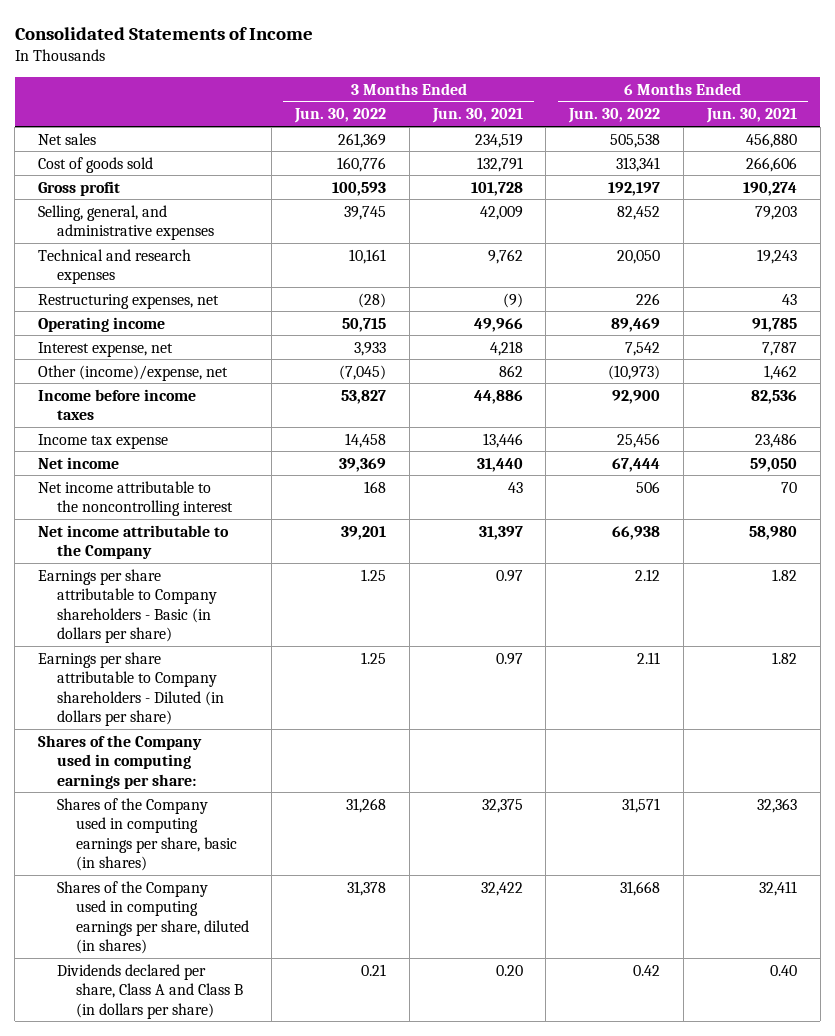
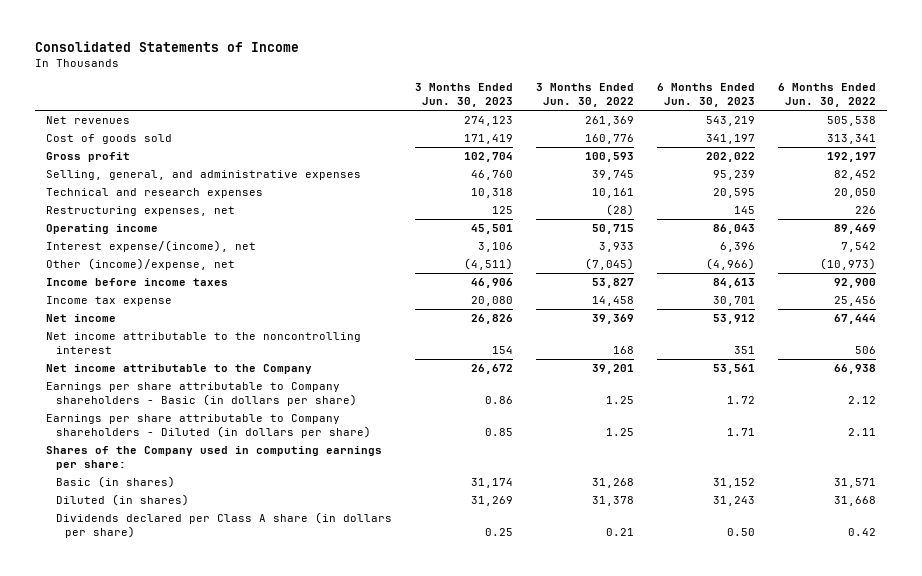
[431,108,523,124] Jun. 30, 2021 -> none
[705,108,797,124] Jun. 30, 2021 -> none
none -> [414,83,513,108] 3 Months Ended Jun. 30, 2023
none -> [656,83,755,108] 6 Months Ended Jun. 30, 2023
[37,132,96,145] Net sales -> [46,115,131,124] Net revenues
[37,341,173,357] Interest expense, net -> [46,239,257,252] Interest expense/(income), net
[56,797,237,872] Shares of the Company used in computing earnings per share, basic (in shares) -> [55,475,175,488] Basic (in shares)
[56,880,249,955] Shares of the Company used in computing earnings per share, diluted (in shares) -> [55,493,189,506] Diluted (in shares)
[56,963,243,1019] Dividends declared per share, Class A and Class B (in dollars per share) -> [55,511,392,539] Dividends declared per Class A share (in dollars per share)

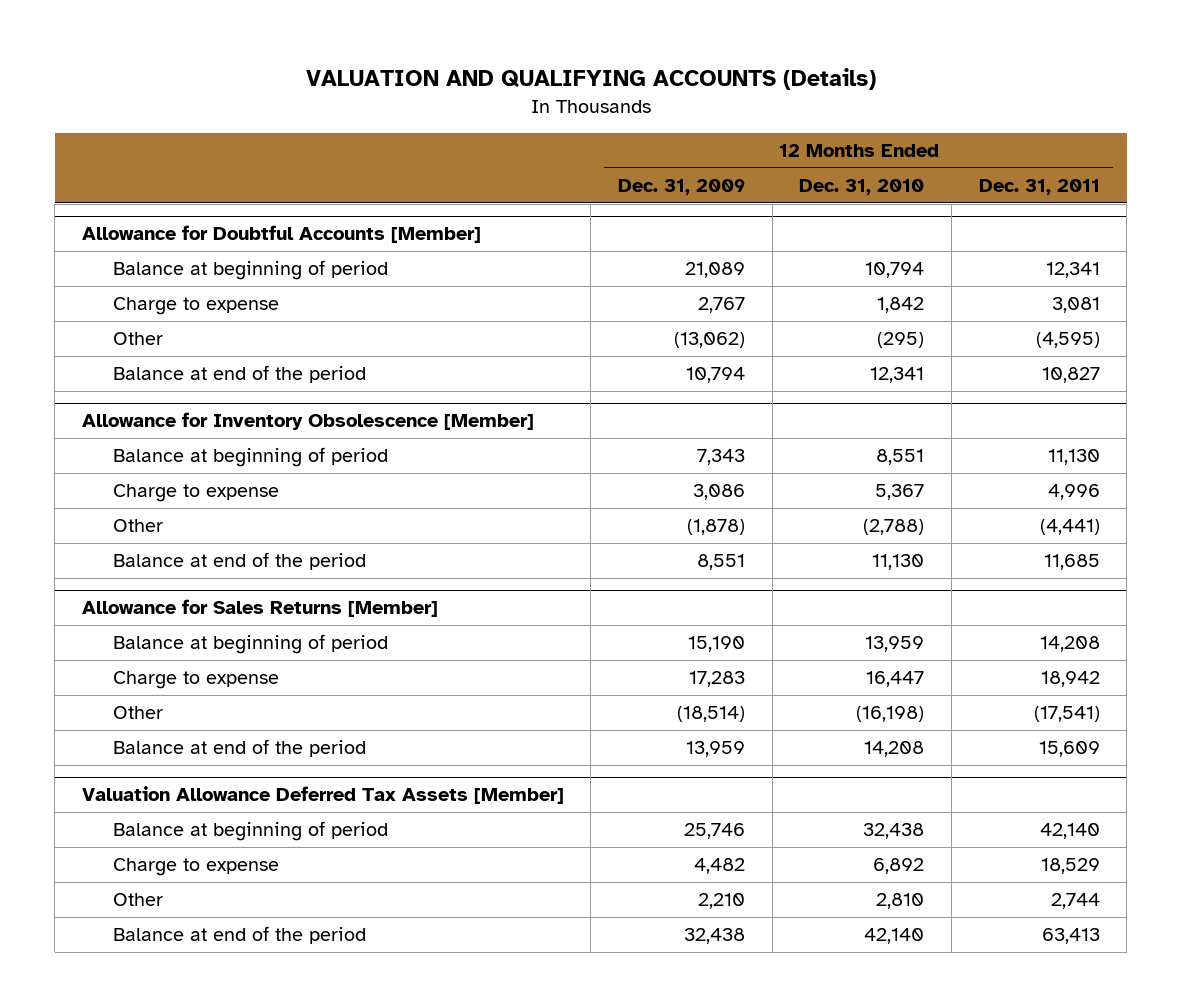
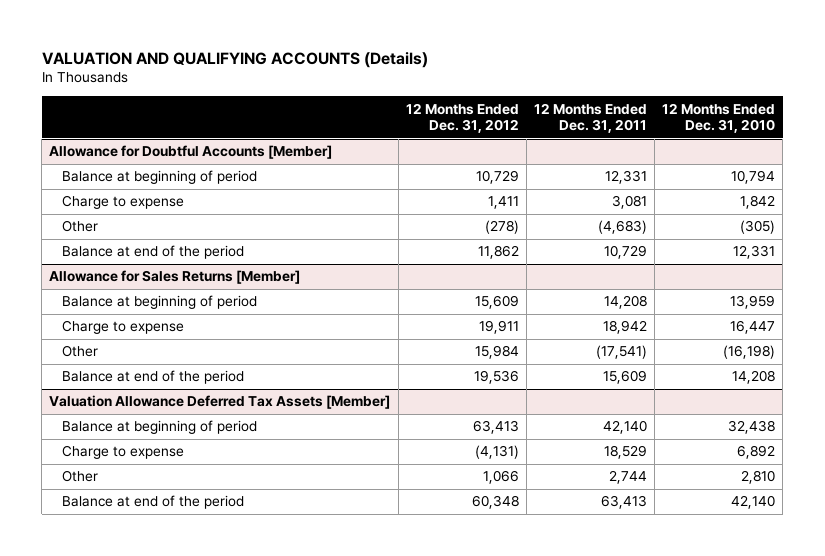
[618,179,746,196] Dec. 31, 2009 -> none
none -> [405,102,519,134] 12 Months Ended Dec. 31, 2012
[1045,262,1100,279] 12,341 -> [604,170,647,185] 12,331
[81,412,534,431] Allowance for Inventory Obsolescence [Member] -> none
[112,447,388,468] Balance at beginning of period -> none
[112,484,279,503] Charge to expense -> none
[112,519,163,533] Other -> none
[112,552,366,571] Balance at end of the period -> none
[877,332,925,349] (295) -> [740,220,776,235] (305)
[1035,332,1100,349] (4,595) -> [597,220,647,235] (4,683)
[870,367,925,384] 12,341 -> [733,245,776,260] 12,331
[1041,367,1100,384] 10,827 -> [603,245,647,260] 10,729

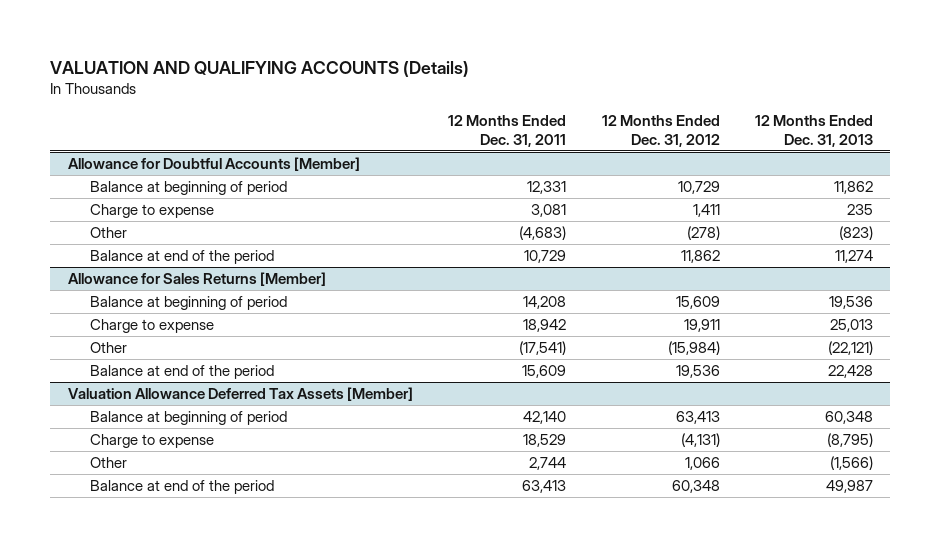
[662,102,776,134] 12 Months Ended Dec. 31, 2010 -> none
none -> [754,115,873,147] 12 Months Ended Dec. 31, 2013
[474,345,519,360] 15,984 -> [667,341,720,356] (15,984)

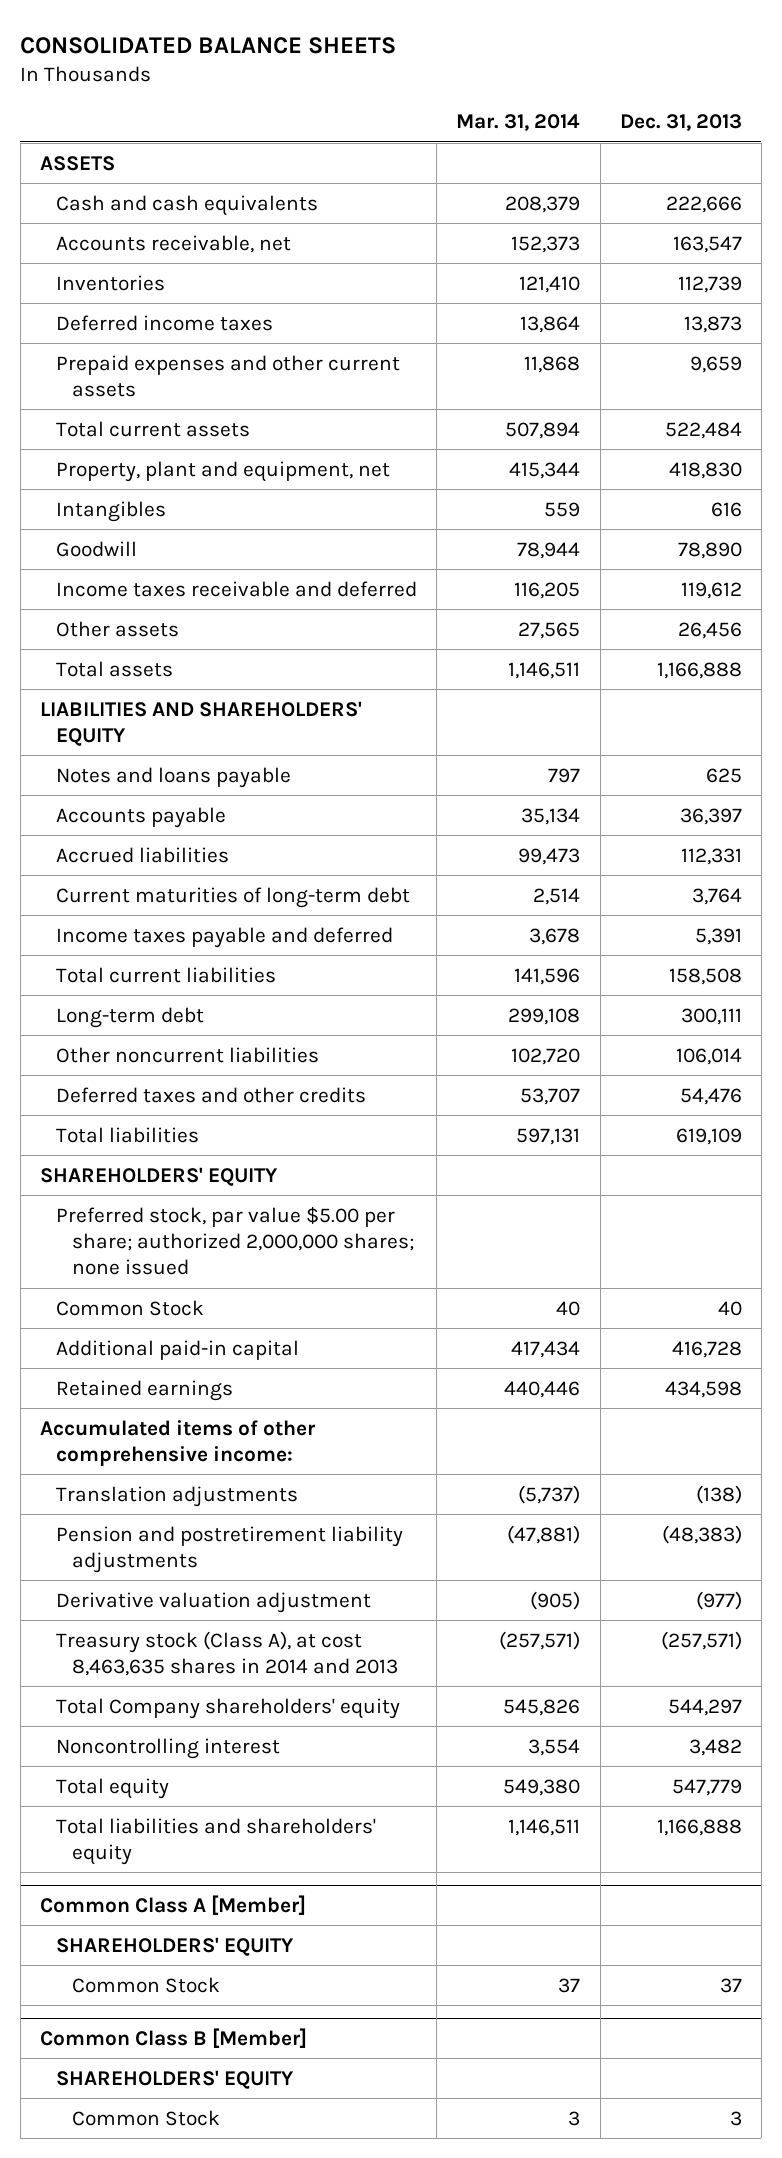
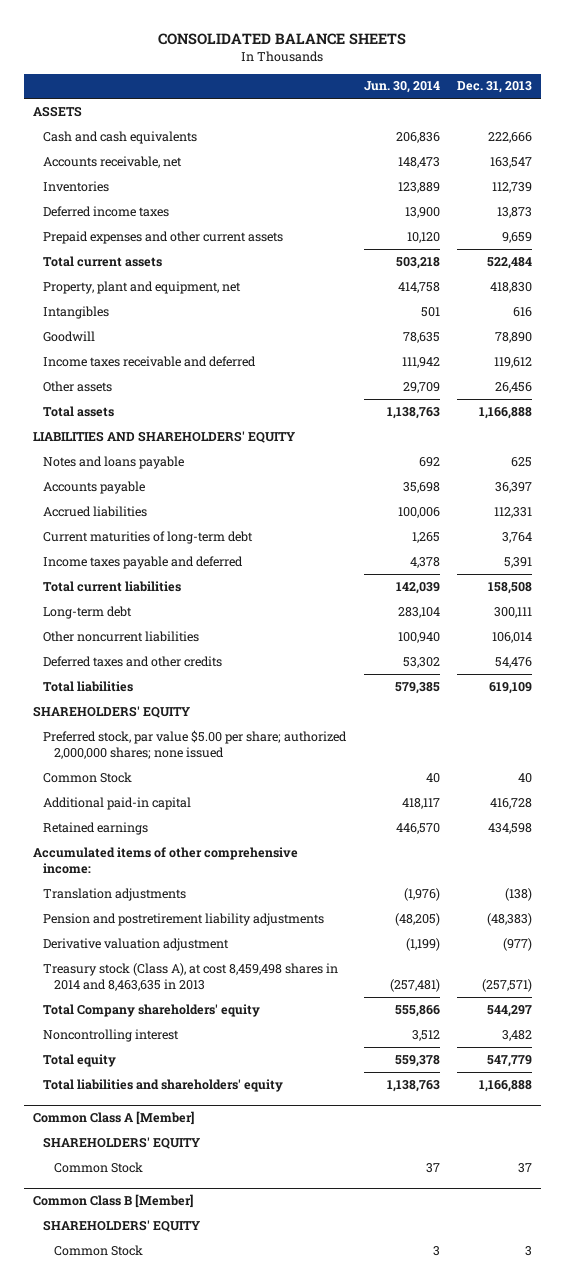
[456,114,581,132] Mar. 31, 2014 -> none
none -> [363,81,440,94] Jun. 30, 2014
[56,1630,399,1676] Treasury stock (Class A), at cost 8,463,635 shares in 2014 and 2013 -> [43,962,339,991] Treasury stock (Class A), at cost 8,459,498 shares in 2014 and 8,463,635 in 2013

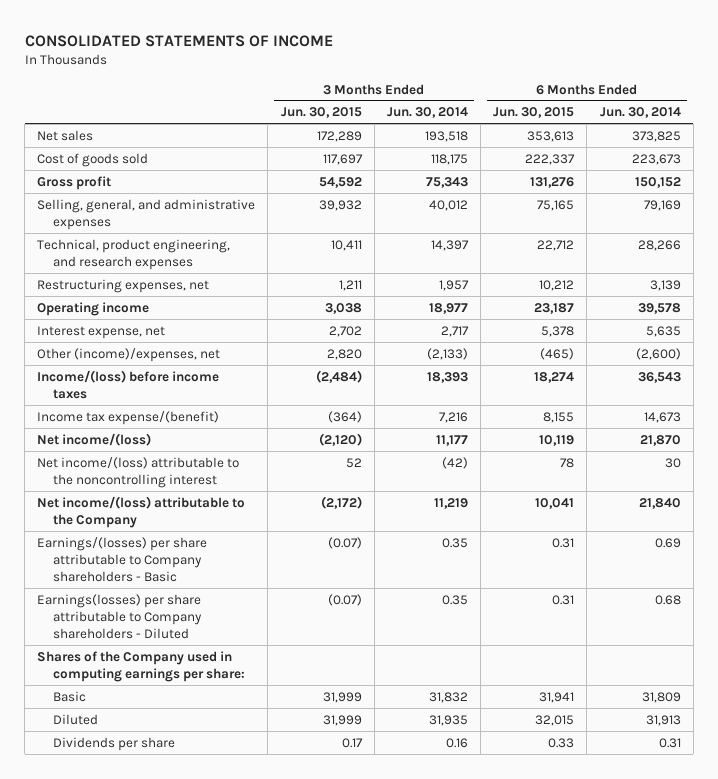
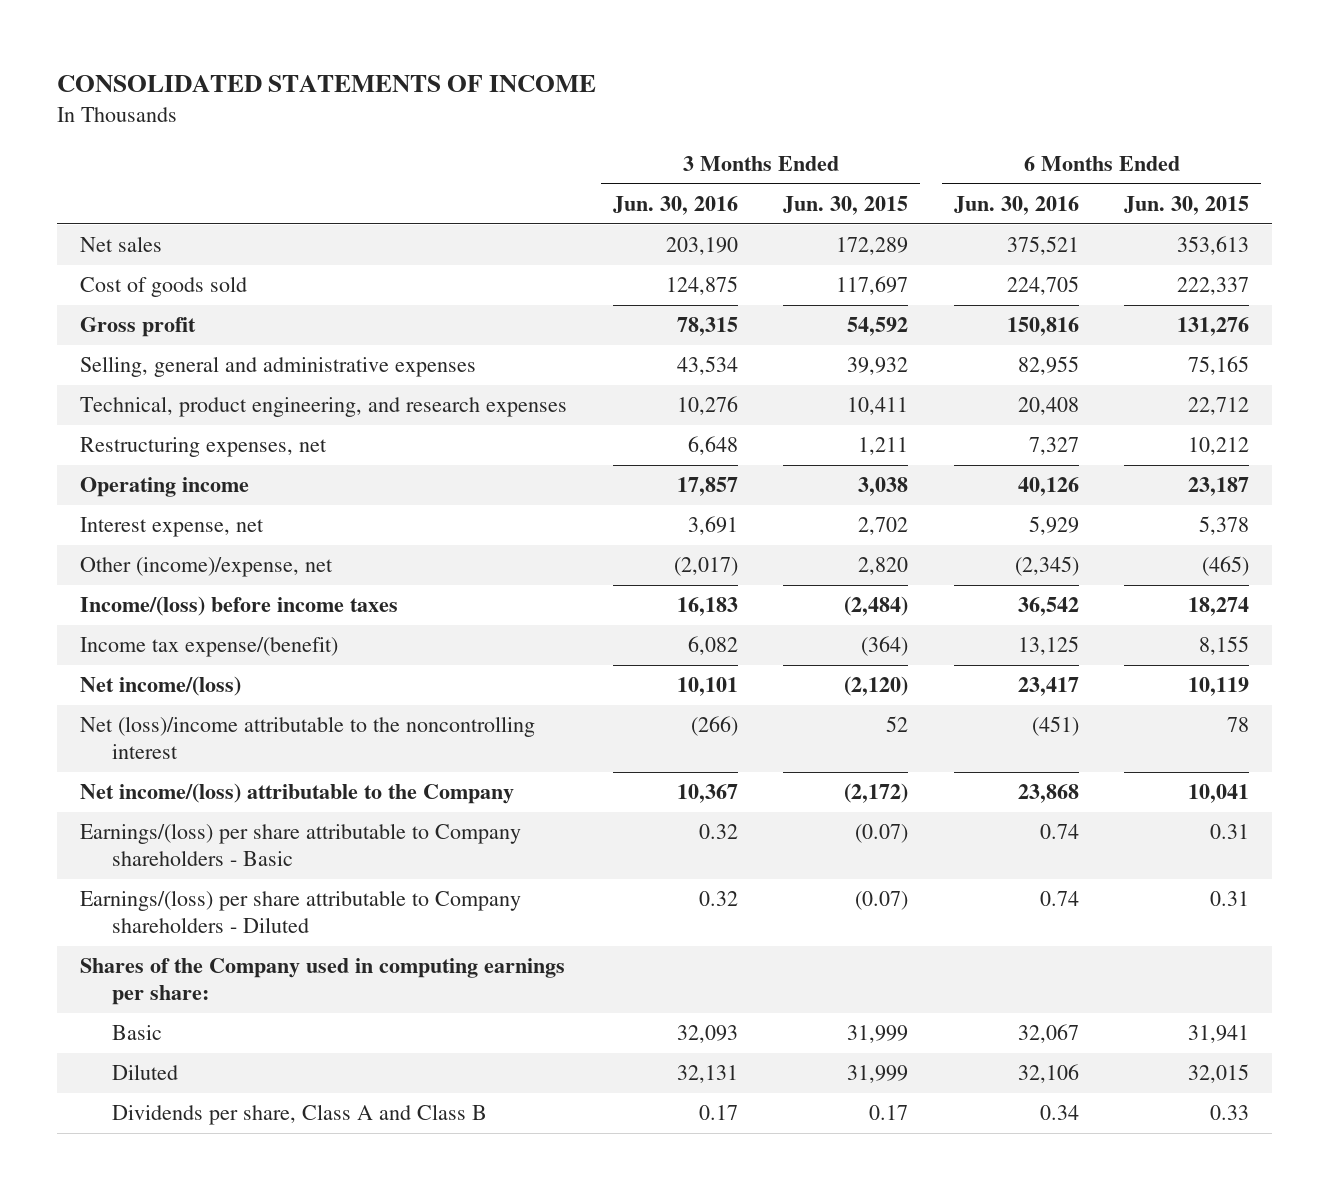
[386,107,468,119] Jun. 30, 2014 -> none
[599,107,681,119] Jun. 30, 2014 -> none
none -> [612,195,738,215] Jun. 30, 2016
none -> [953,195,1079,215] Jun. 30, 2016
[37,198,256,230] Selling, general, and administrative expenses -> [80,356,477,378] Selling, general and administrative expenses
[37,347,221,362] Other (income)/expenses, net -> [80,557,334,578] Other (income)/expense, net
[37,456,240,488] Net income/(loss) attributable to the noncontrolling interest -> [80,716,536,760] Net (loss)/income attributable to the noncontrolling interest
[37,536,208,583] Earnings/(losses) per share attributable to Company shareholders - Basic -> [80,823,522,867] Earnings/(loss) per share attributable to Company shareholders - Basic
[37,593,203,640] Earnings(losses) per share attributable to Company shareholders - Diluted -> [80,890,522,934] Earnings/(loss) per share attributable to Company shareholders - Diluted
[53,736,176,751] Dividends per share -> [111,1104,487,1126] Dividends per share, Class A and Class B

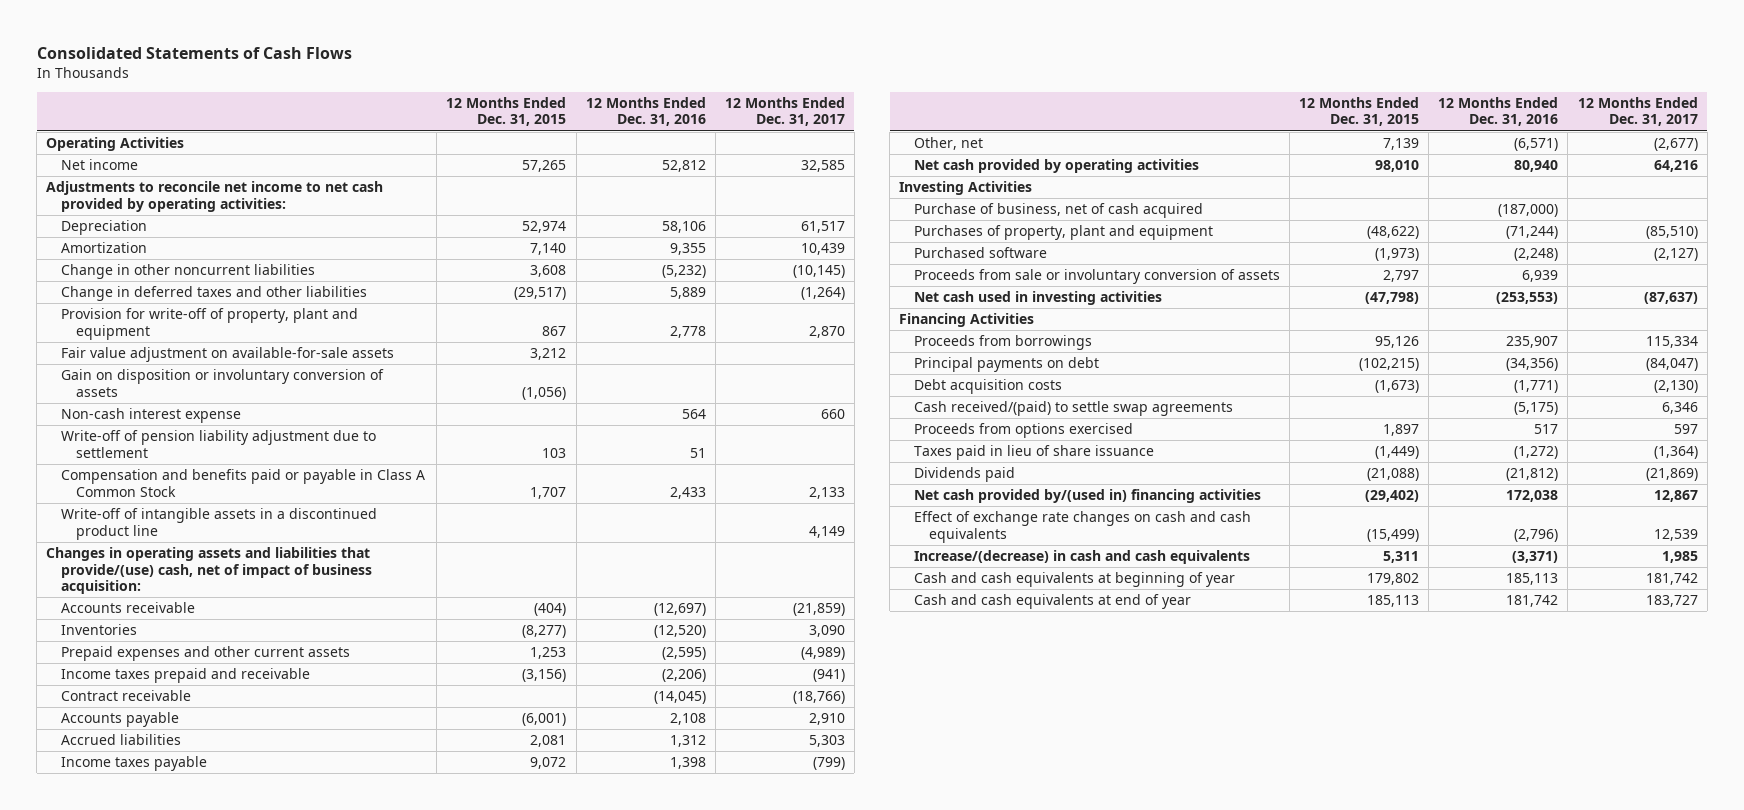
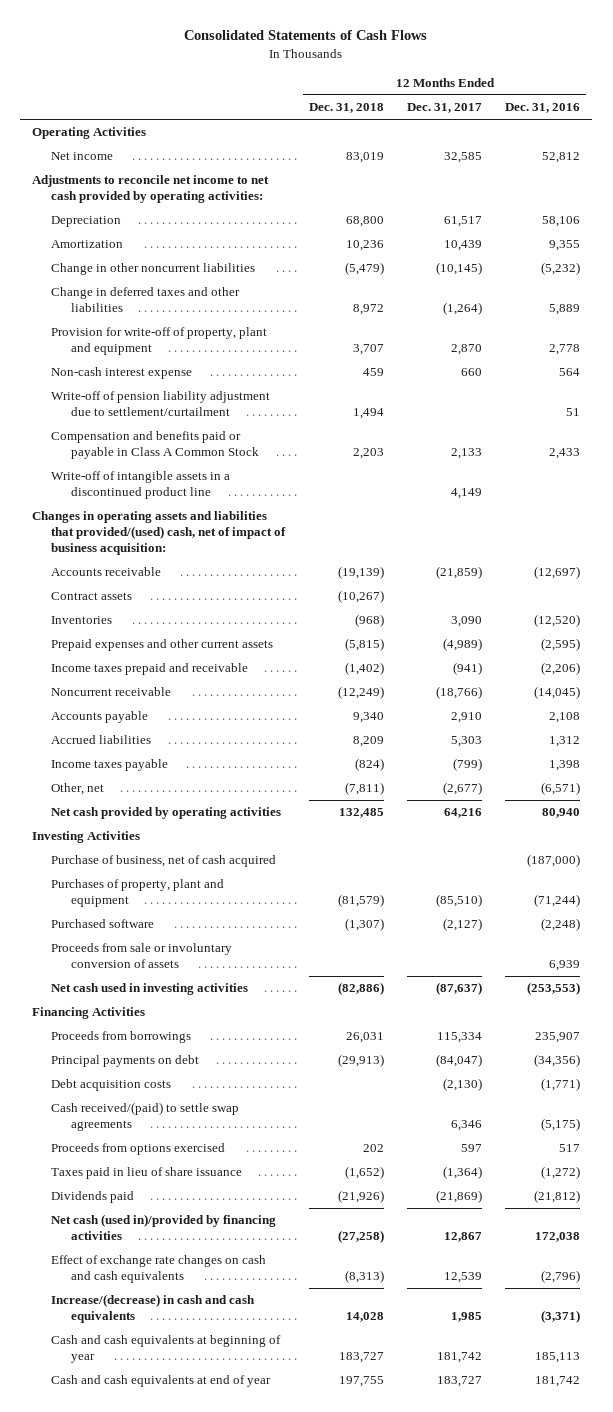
[446,96,567,127] 12 Months Ended Dec. 31, 2015 -> none
none -> [308,103,384,114] Dec. 31, 2018
[61,347,395,363] Fair value adjustment on available-for-sale assets -> none
[61,369,385,397] Gain on disposition or involuntary conversion of assets -> none
[61,430,377,458] Write-off of pension liability adjustment due to settlement -> [51,391,271,417] Write-off of pension liability adjustment due to settlement/curtailment
[46,547,373,595] Changes in operating assets and liabilities that provide/(use) cash, net of impact of business acquisition: -> [32,511,287,556] Changes in operating assets and liabilities that provided/(used) cash, net of impact of business acquisition:
none -> [51,592,133,601] Contract assets
[61,690,192,702] Contract receivable -> [51,687,172,697] Noncurrent receivable
[914,489,1262,504] Net cash provided by/(used in) financing activities -> [51,1214,277,1241] Net cash (used in)/provided by financing activities

